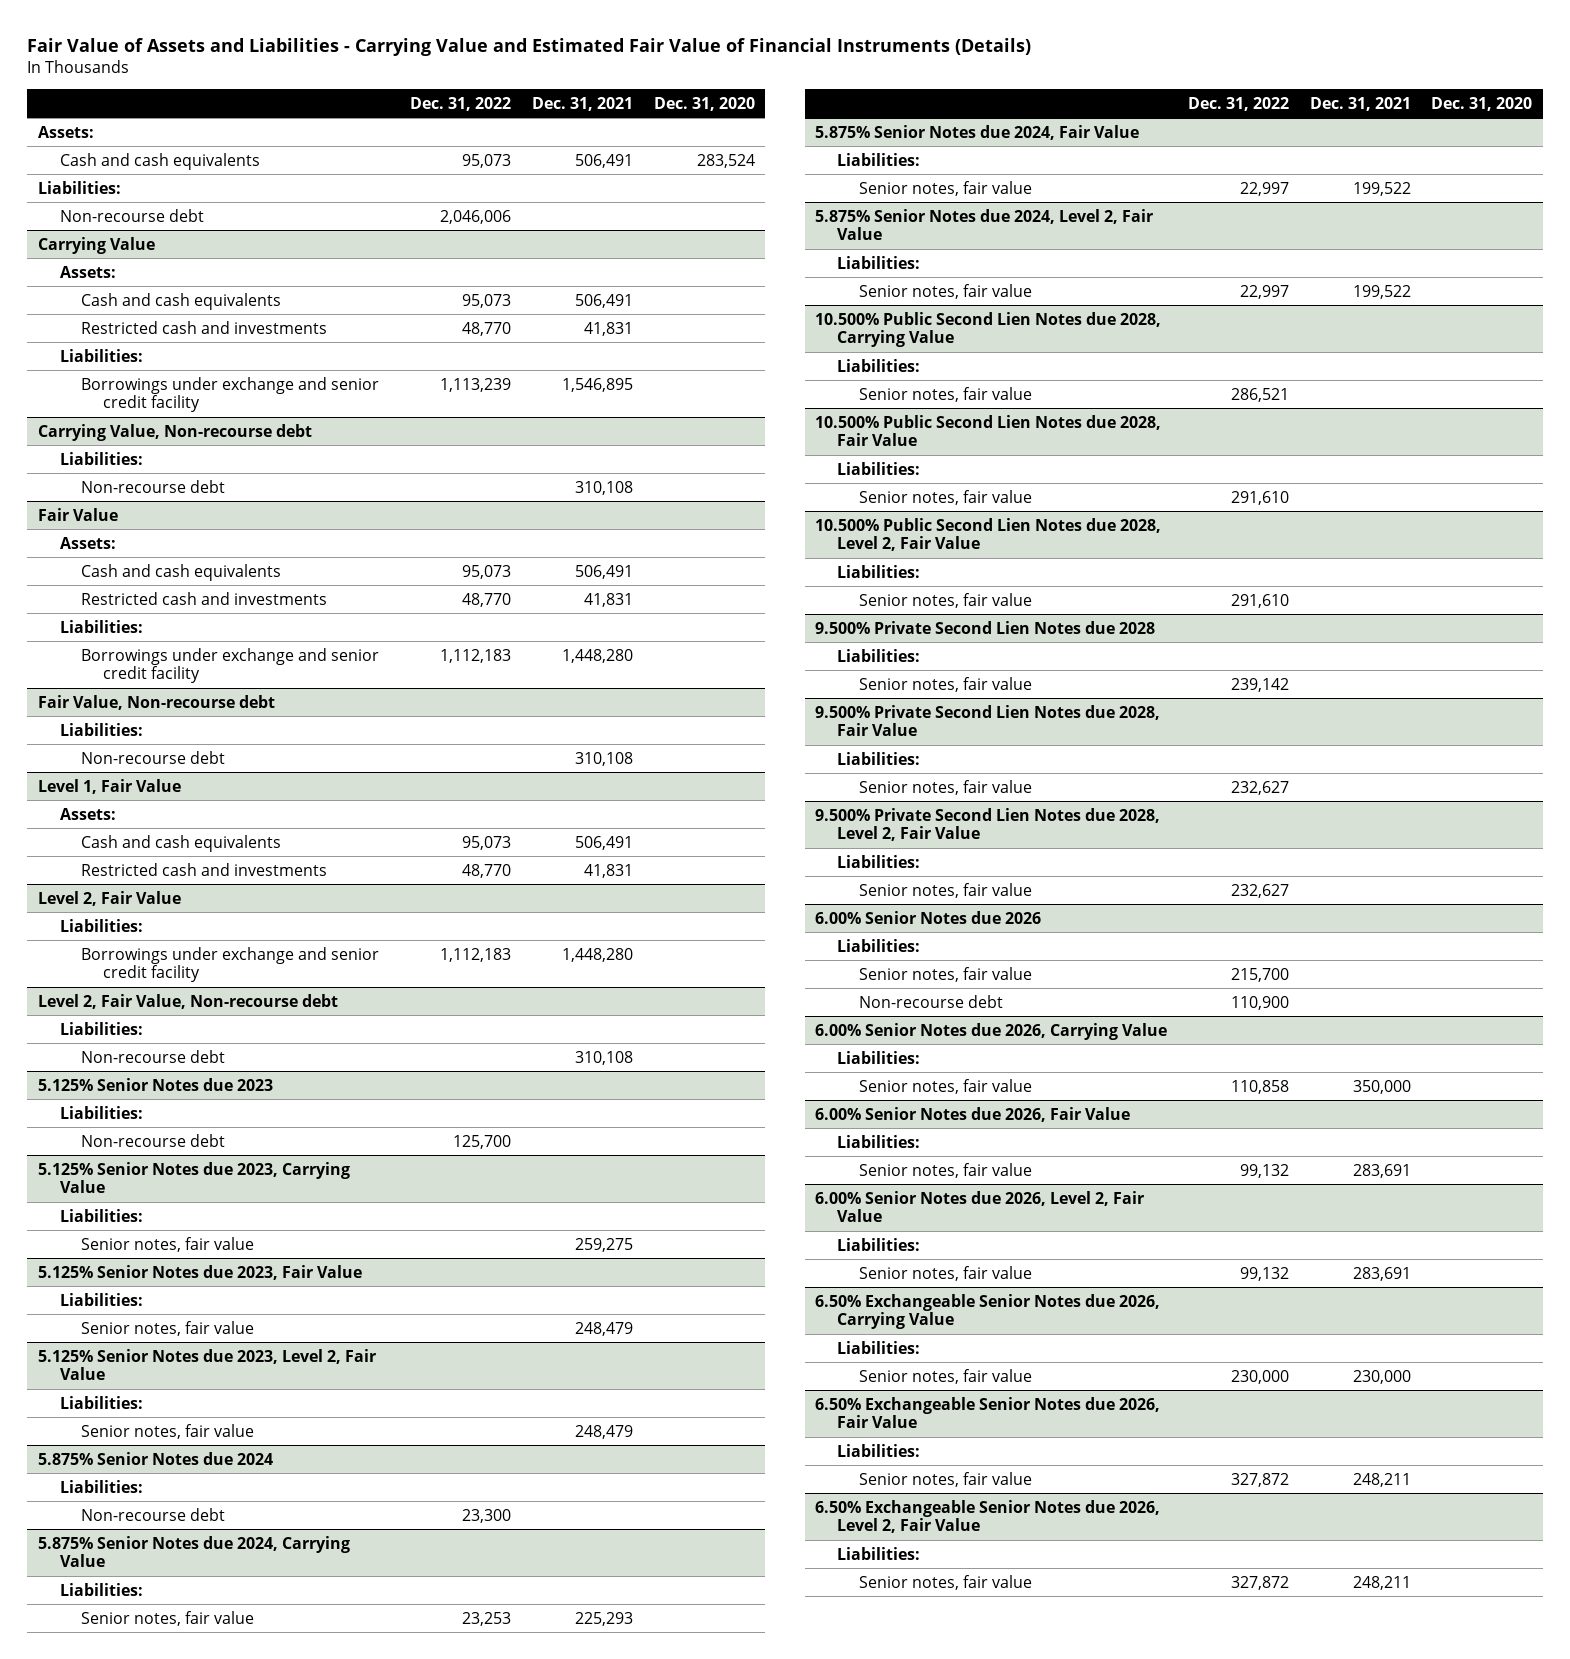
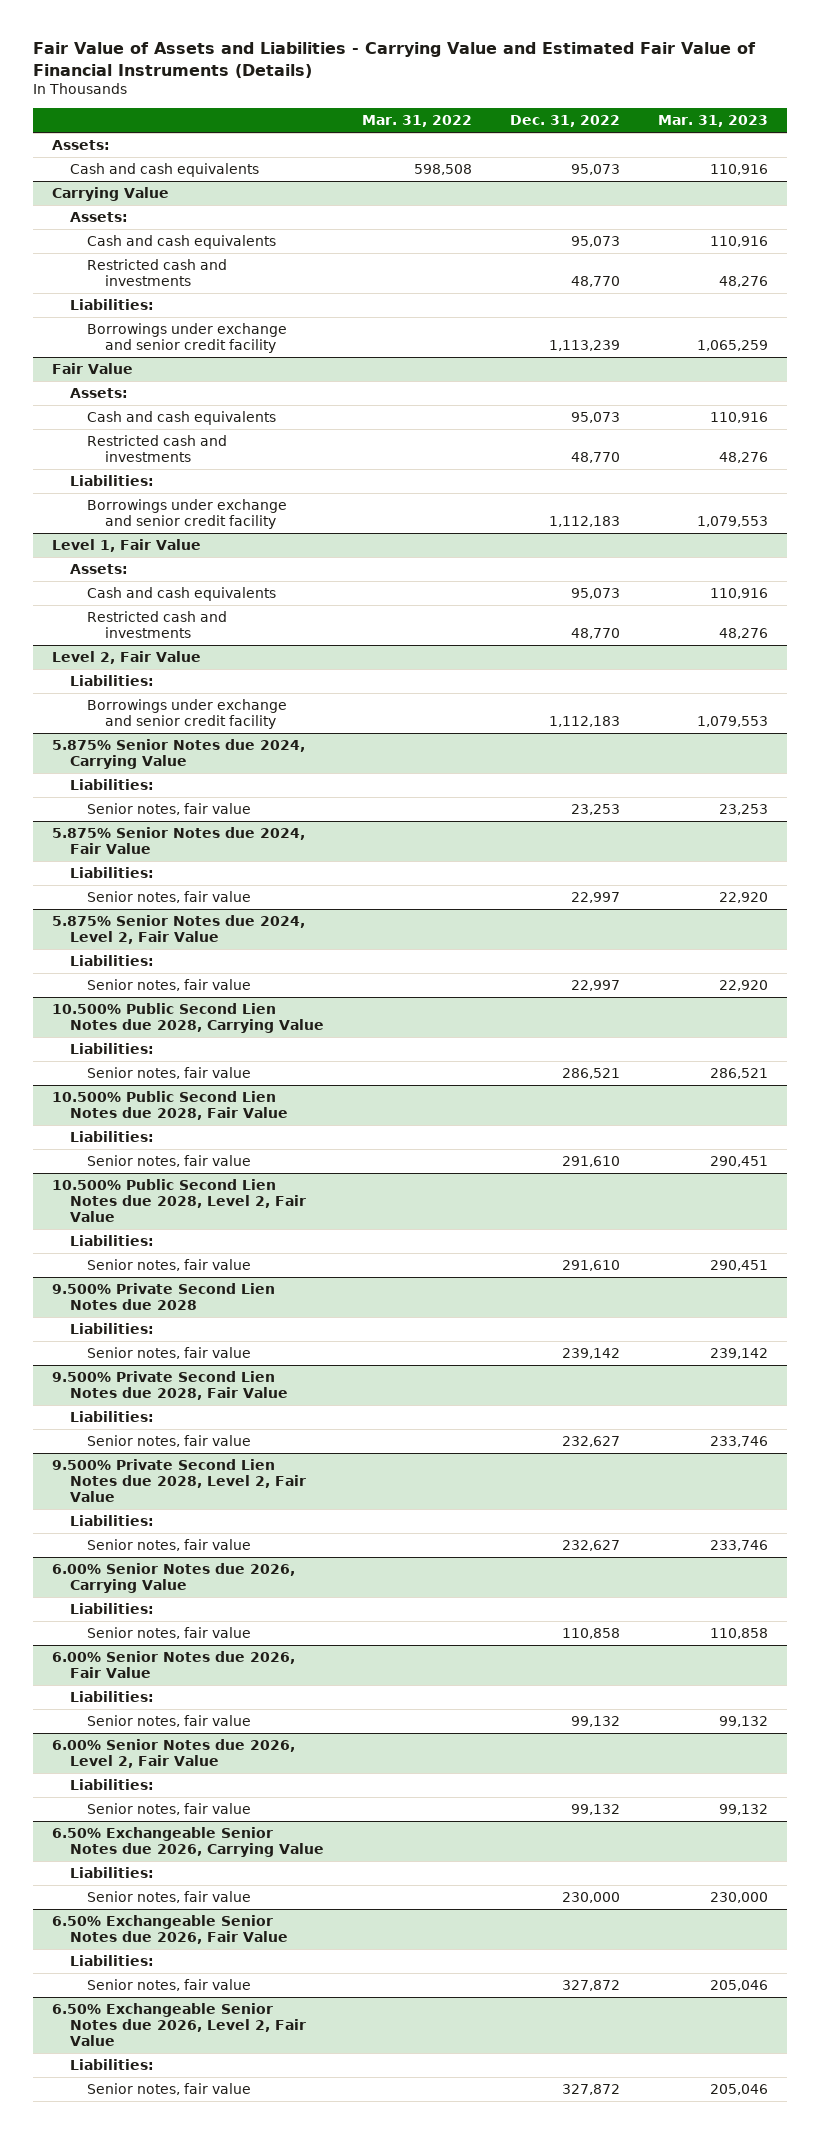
[532,96,634,111] Dec. 31, 2021 -> none
[653,96,755,111] Dec. 31, 2020 -> none
none -> [361,115,472,128] Mar. 31, 2022
none -> [657,115,768,128] Mar. 31, 2023
[37,180,121,194] Liabilities: -> none
[59,208,204,222] Non-recourse debt -> none
[37,423,312,441] Carrying Value, Non-recourse debt -> none
[59,451,143,465] Liabilities: -> none
[81,479,226,493] Non-recourse debt -> none
[37,694,275,710] Fair Value, Non-recourse debt -> none
[59,722,143,736] Liabilities: -> none
[81,750,226,764] Non-recourse debt -> none
[37,993,338,1009] Level 2, Fair Value, Non-recourse debt -> none
[59,1021,143,1035] Liabilities: -> none
[81,1049,226,1063] Non-recourse debt -> none
[37,1077,273,1091] 5.125% Senior Notes due 2023 -> none
[59,1105,143,1119] Liabilities: -> none
[81,1133,226,1147] Non-recourse debt -> none
[37,1161,350,1194] 5.125% Senior Notes due 2023, Carrying Value -> none
[59,1208,143,1222] Liabilities: -> none
[81,1236,255,1252] Senior notes, fair value -> none
[37,1264,362,1280] 5.125% Senior Notes due 2023, Fair Value -> none
[59,1292,143,1306] Liabilities: -> none
[81,1320,255,1336] Senior notes, fair value -> none
[37,1348,376,1381] 5.125% Senior Notes due 2023, Level 2, Fair Value -> none
[59,1395,143,1409] Liabilities: -> none
[81,1423,255,1439] Senior notes, fair value -> none
[37,1451,273,1465] 5.875% Senior Notes due 2024 -> none
[59,1479,143,1493] Liabilities: -> none
[81,1507,226,1521] Non-recourse debt -> none
[815,910,1042,924] 6.00% Senior Notes due 2026 -> none
[837,938,921,952] Liabilities: -> none
[858,966,1032,982] Senior notes, fair value -> none
[858,994,1003,1008] Non-recourse debt -> none

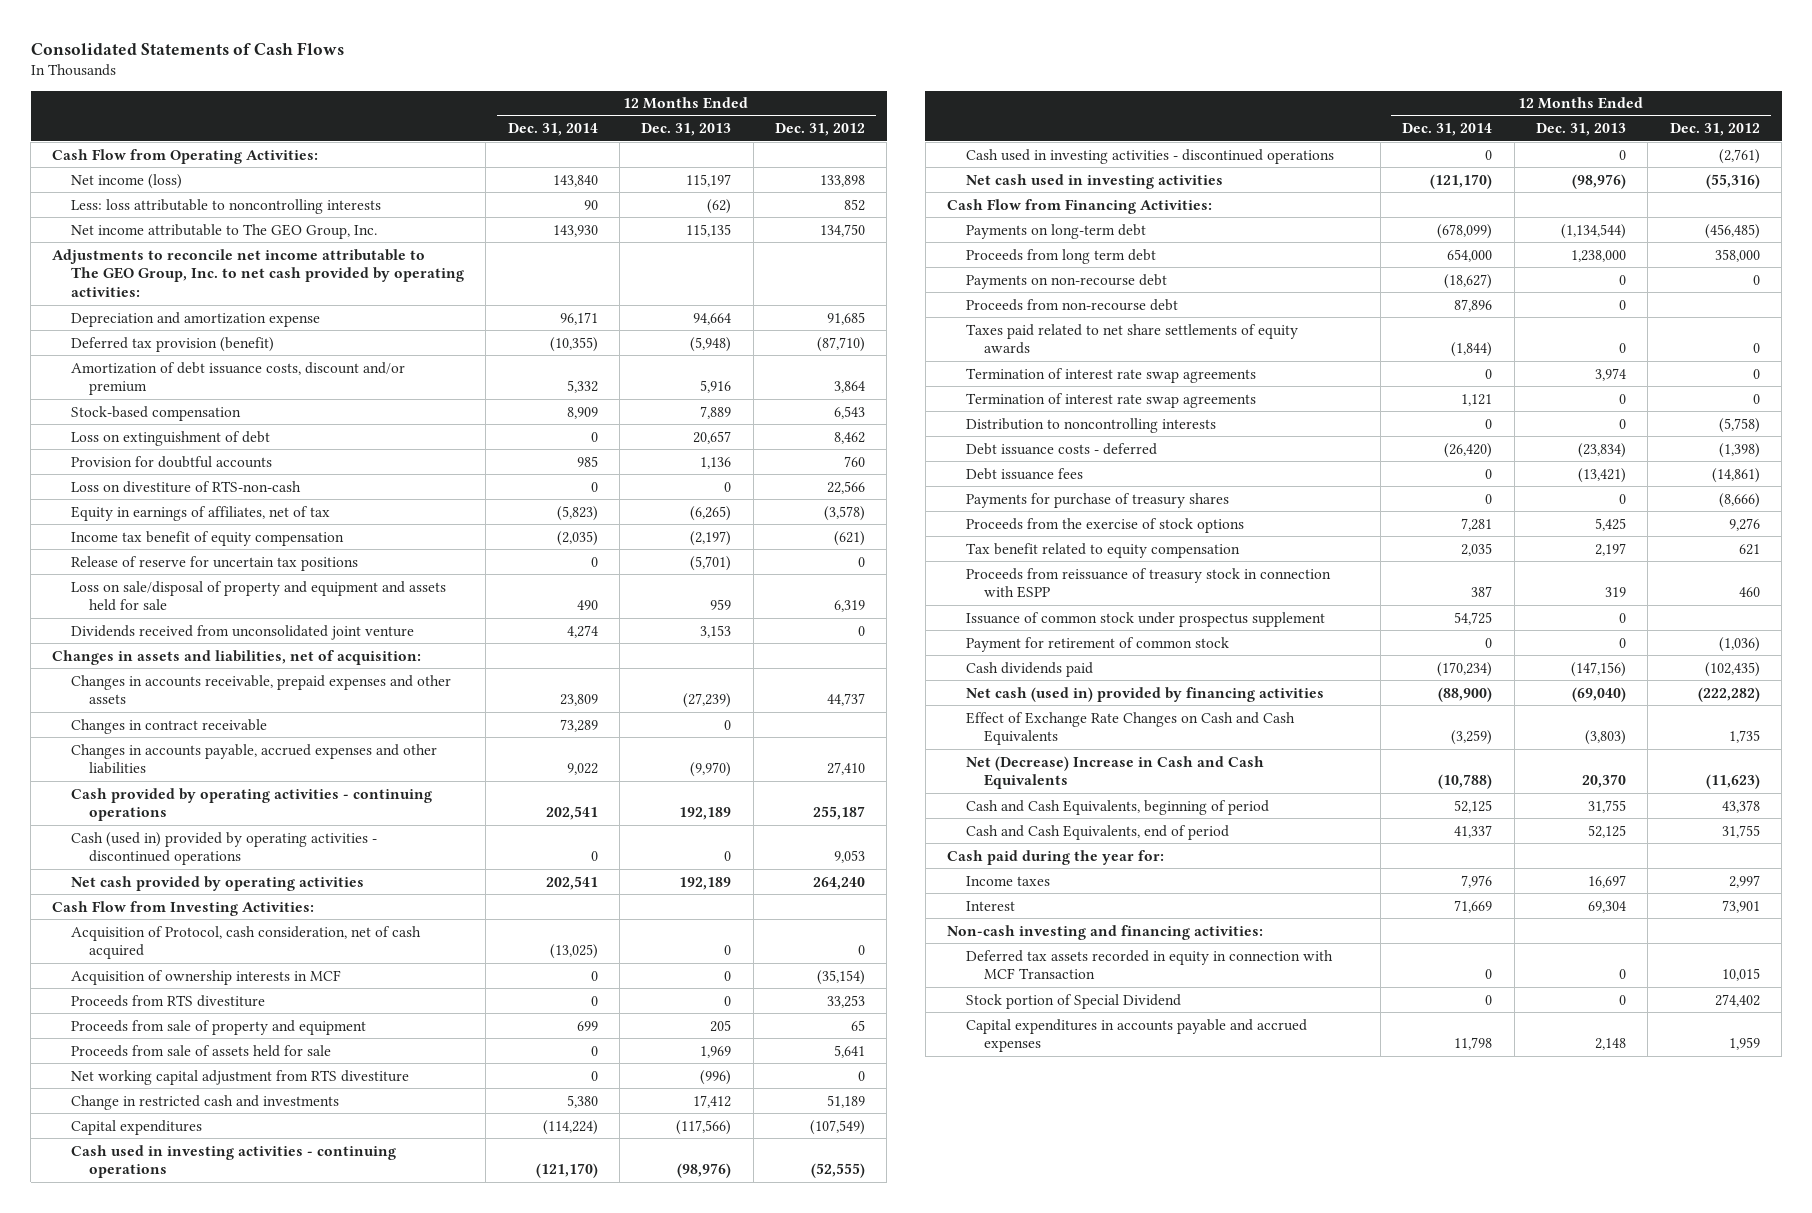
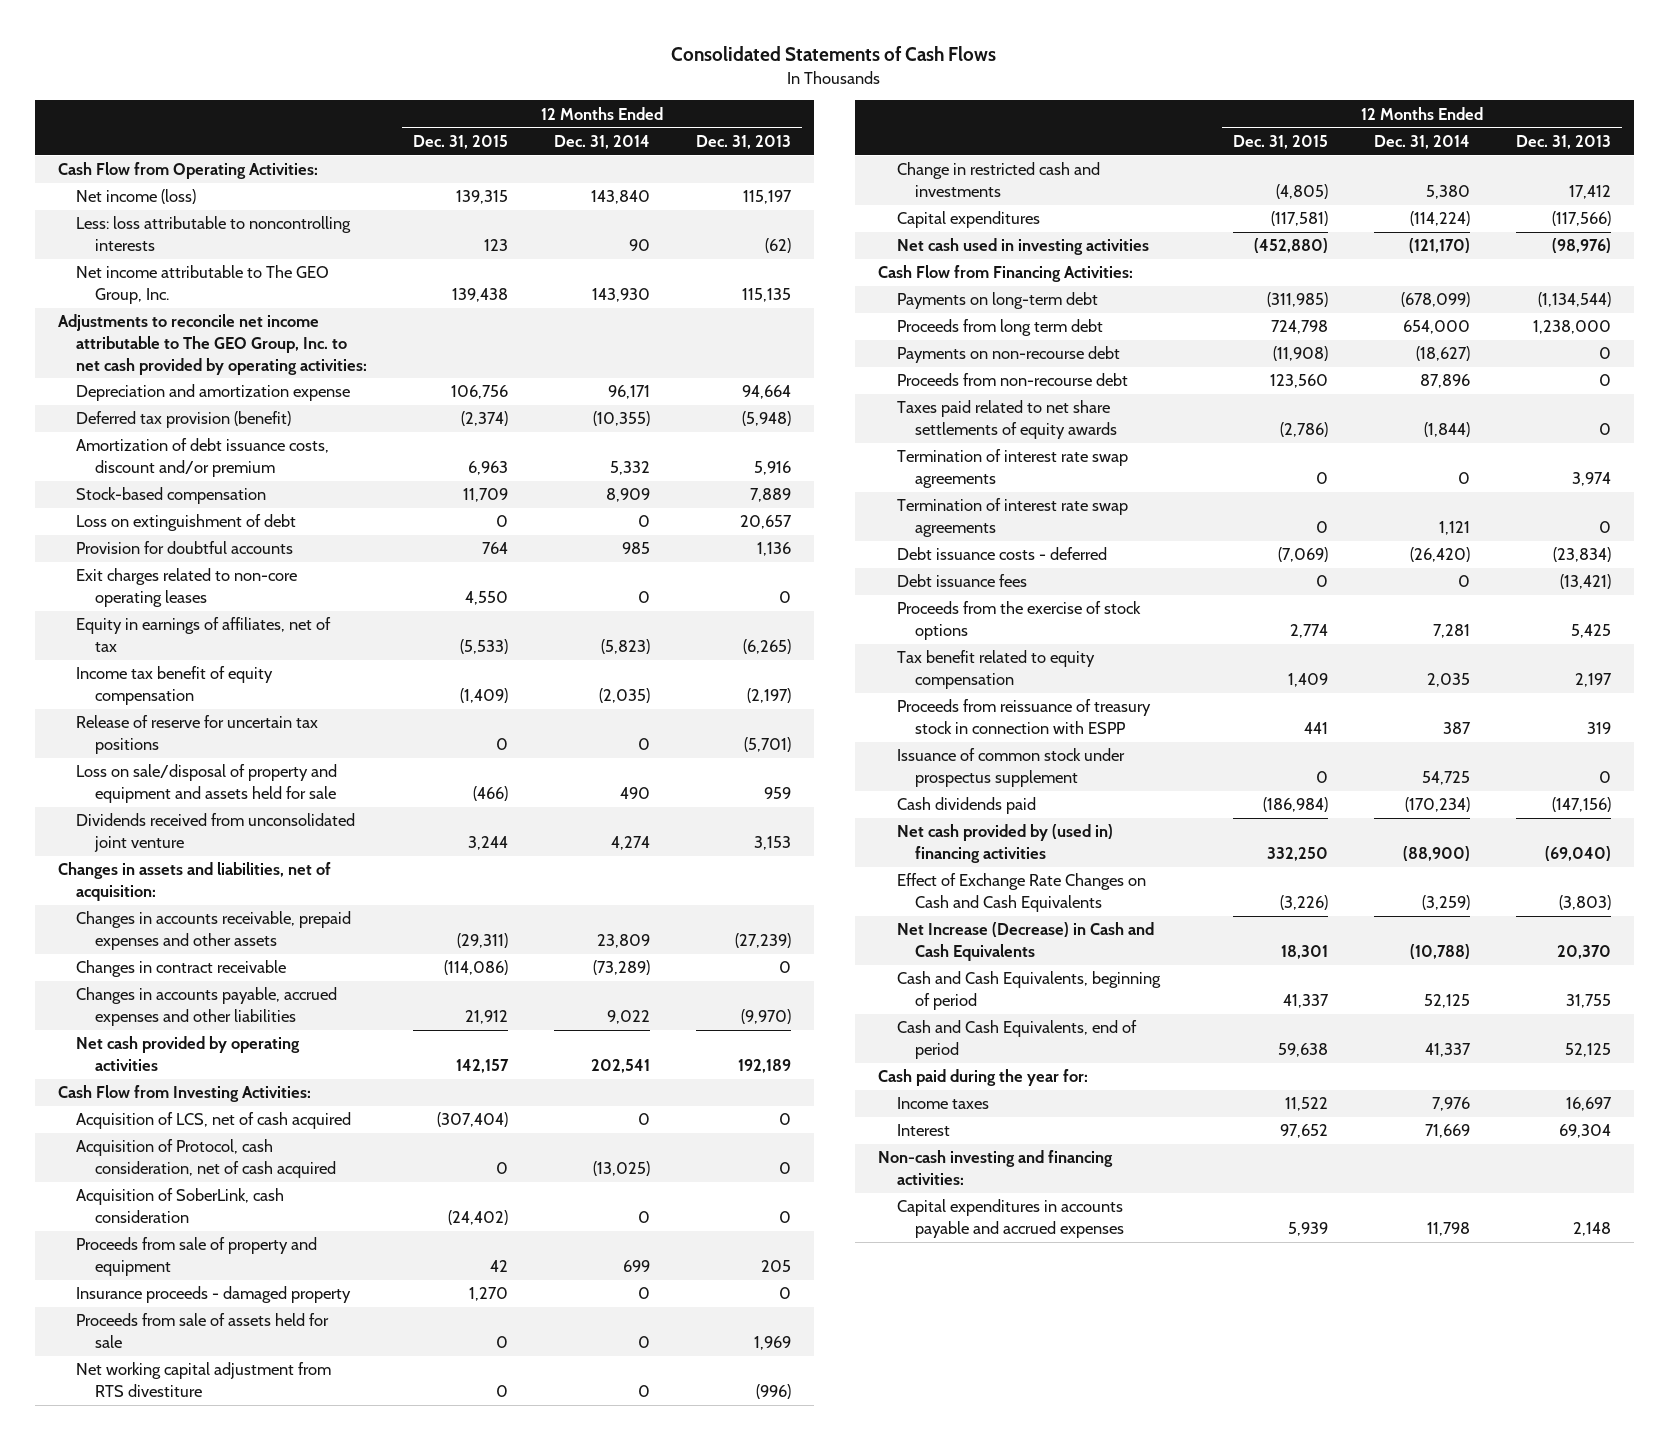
[775,123,866,137] Dec. 31, 2012 -> none
none -> [413,134,509,149] Dec. 31, 2015
[70,480,301,493] Loss on divestiture of RTS-non-cash -> none
none -> [76,568,298,608] Exit charges related to non-core operating leases
[559,718,598,732] 73,289 -> [592,960,650,976] (73,289)
[70,787,432,822] Cash provided by operating activities - continuing operations -> none
[70,831,377,866] Cash (used in) provided by operating activities - discontinued operations -> none
none -> [76,1112,352,1130] Acquisition of LCS, net of cash acquired
[70,969,341,985] Acquisition of ownership interests in MCF -> none
[70,994,265,1007] Proceeds from RTS divestiture -> none
none -> [76,1188,285,1224] Acquisition of SoberLink, cash consideration
none -> [76,1286,352,1304] Insurance proceeds - damaged property
[70,1144,396,1179] Cash used in investing activities - continuing operations -> none
[965,148,1334,164] Cash used in investing activities - discontinued operations -> none
[965,417,1216,433] Distribution to noncontrolling interests -> none
[965,492,1229,508] Payments for purchase of treasury shares -> none
[965,636,1229,652] Payment for retirement of common stock -> none
[965,686,1324,702] Net cash (used in) provided by financing activities -> [896,824,1113,864] Net cash provided by (used in) financing activities
[965,755,1264,790] Net (Decrease) Increase in Cash and Cash Equivalents -> [896,922,1154,962] Net Increase (Decrease) in Cash and Cash Equivalents
[965,949,1333,980] Deferred tax assets recorded in equity in connection with MCF Transaction -> none
[965,993,1181,1009] Stock portion of Special Dividend -> none

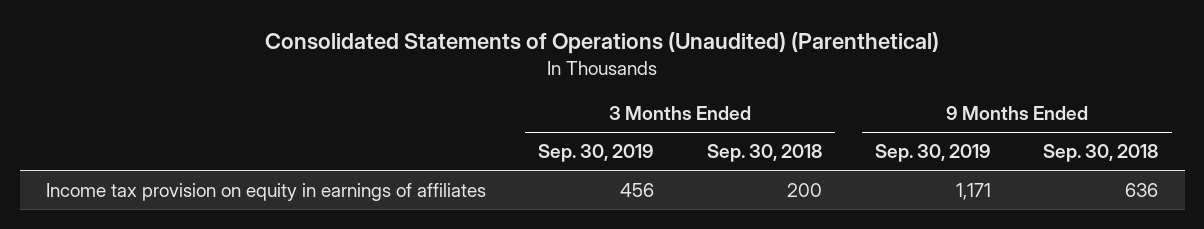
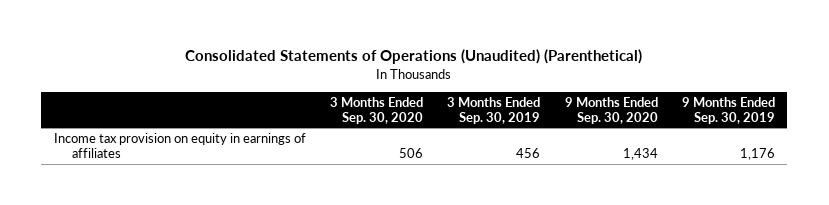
[707,144,823,163] Sep. 30, 2018 -> none
[1043,144,1159,163] Sep. 30, 2018 -> none
none -> [330,96,424,124] 3 Months Ended Sep. 30, 2020
none -> [564,96,658,124] 9 Months Ended Sep. 30, 2020
[955,183,991,201] 1,171 -> [740,148,776,161] 1,176

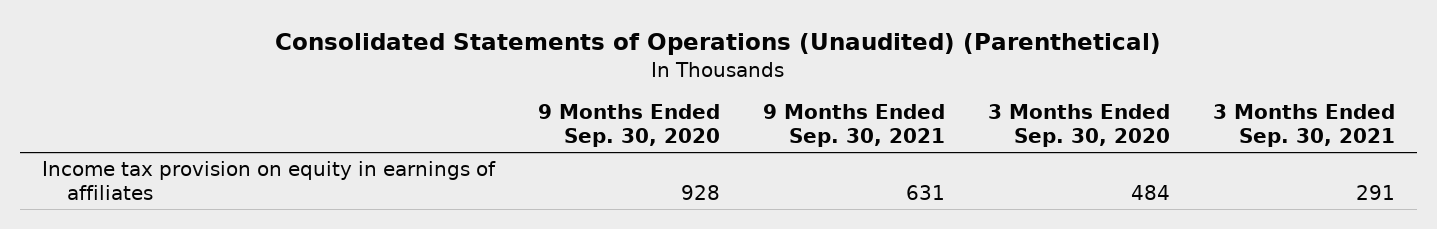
[447,96,541,124] 3 Months Ended Sep. 30, 2019 -> none
[682,96,776,124] 9 Months Ended Sep. 30, 2019 -> none
none -> [762,104,945,148] 9 Months Ended Sep. 30, 2021
none -> [1213,104,1396,148] 3 Months Ended Sep. 30, 2021
[399,148,424,159] 506 -> [1131,185,1171,201] 484
[622,148,658,161] 1,434 -> [680,185,720,201] 928

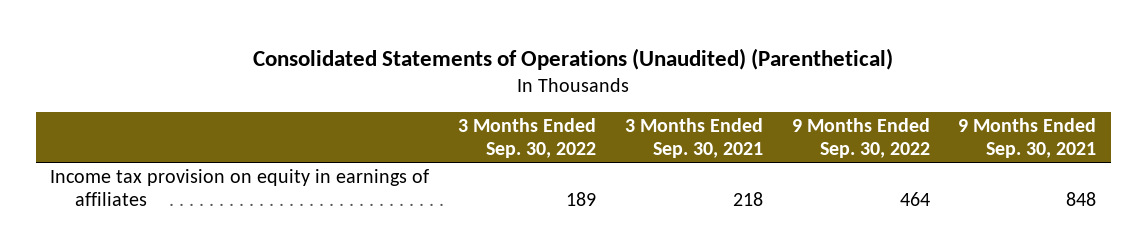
[537,104,720,148] 9 Months Ended Sep. 30, 2020 -> none
[988,104,1171,148] 3 Months Ended Sep. 30, 2020 -> none
none -> [457,117,596,158] 3 Months Ended Sep. 30, 2022
none -> [791,117,930,158] 9 Months Ended Sep. 30, 2022
[905,185,945,201] 631 -> [1066,192,1097,207] 848
[1356,185,1396,201] 291 -> [732,192,763,207] 218

